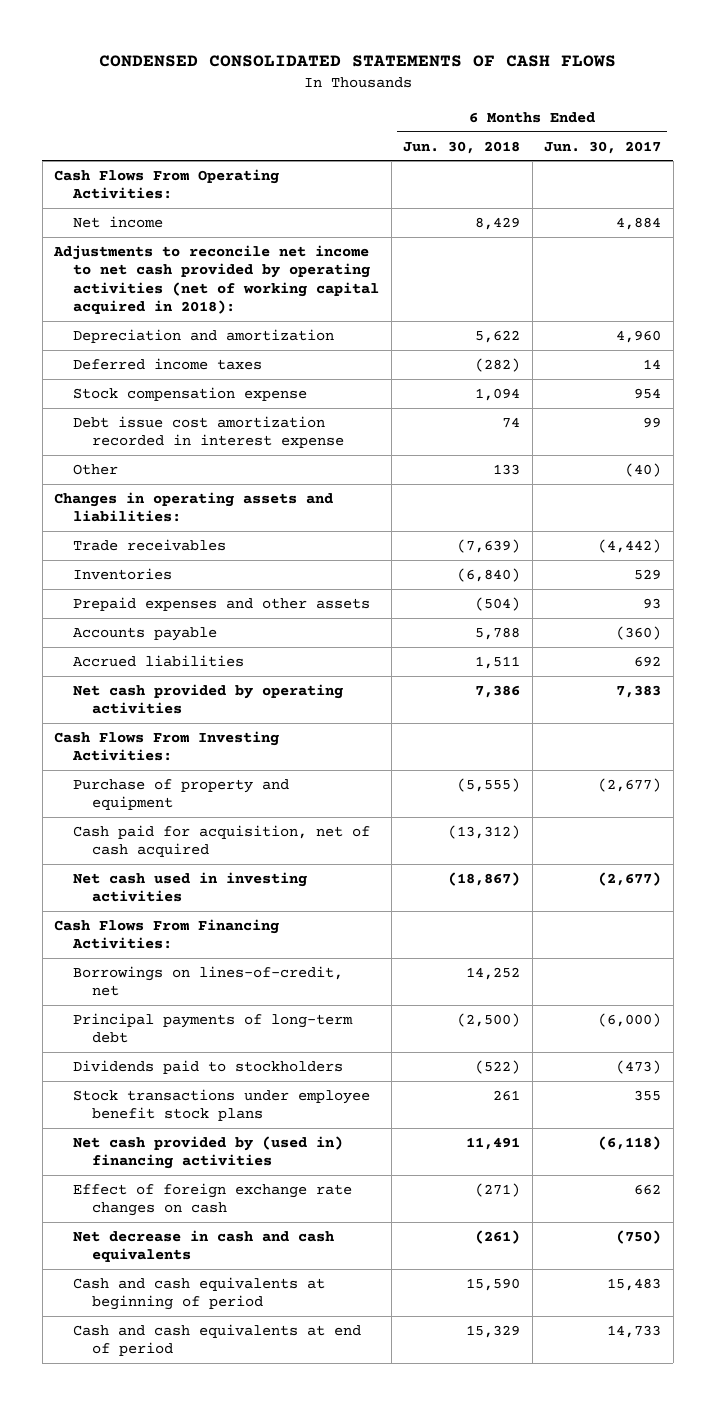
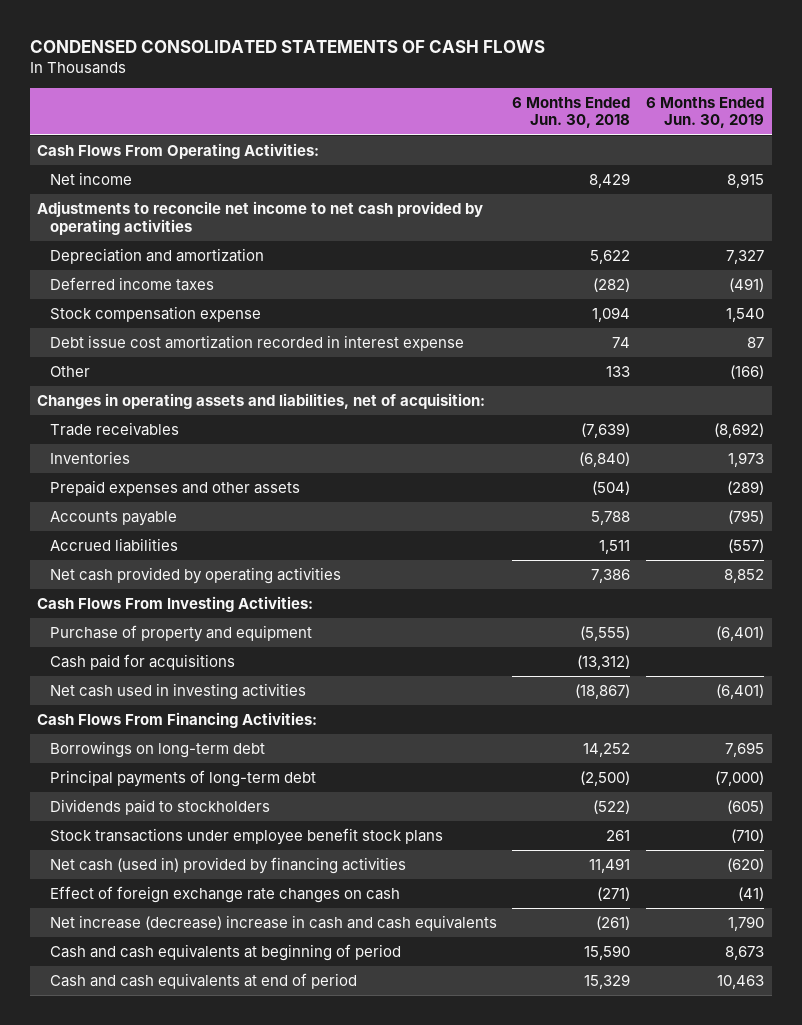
[544,140,662,154] Jun. 30, 2017 -> none
none -> [646,96,765,129] 6 Months Ended Jun. 30, 2019
[53,244,380,314] Adjustments to reconcile net income to net cash provided by operating activities (net of working capital acquired in 2018): -> [37,201,484,235] Adjustments to reconcile net income to net cash provided by operating activities
[54,491,334,523] Changes in operating assets and liabilities: -> [37,393,486,410] Changes in operating assets and liabilities, net of acquisition:
[73,824,371,858] Cash paid for acquisition, net of cash acquired -> [49,654,235,671] Cash paid for acquisitions
[73,965,344,997] Borrowings on lines-of-credit, net -> [49,741,265,759] Borrowings on long-term debt
[73,1135,344,1170] Net cash provided by (used in) financing activities -> [49,857,406,875] Net cash (used in) provided by financing activities
[73,1229,335,1263] Net decrease in cash and cash equivalents -> [49,915,497,932] Net increase (decrease) increase in cash and cash equivalents

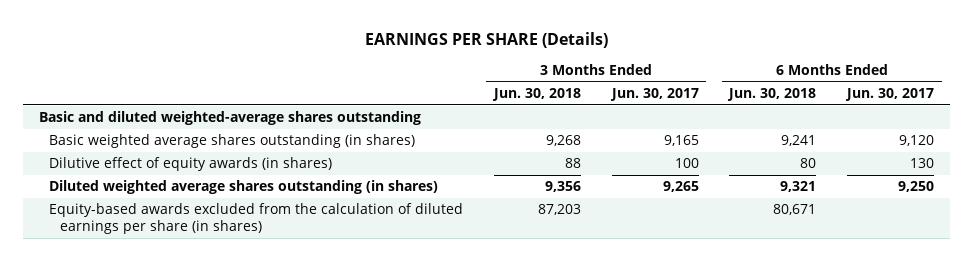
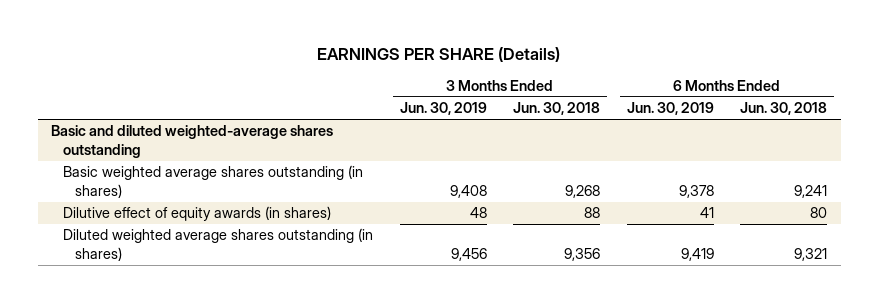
[609,88,699,102] Jun. 30, 2017 -> none
[845,88,935,102] Jun. 30, 2017 -> none
none -> [399,102,487,116] Jun. 30, 2019
none -> [626,102,714,116] Jun. 30, 2019
[49,203,464,235] Equity-based awards excluded from the calculation of diluted earnings per share (in shares) -> none

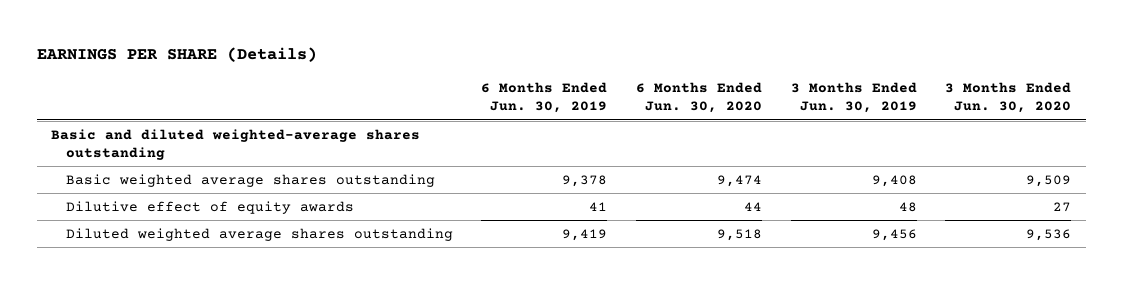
[513,102,601,116] Jun. 30, 2018 -> none
[740,102,828,116] Jun. 30, 2018 -> none
none -> [635,82,762,114] 6 Months Ended Jun. 30, 2020
none -> [945,82,1072,114] 3 Months Ended Jun. 30, 2020
[63,165,364,199] Basic weighted average shares outstanding (in shares) -> [65,173,435,187] Basic weighted average shares outstanding
[63,206,332,222] Dilutive effect of equity awards (in shares) -> [65,200,354,214] Dilutive effect of equity awards
[63,228,374,262] Diluted weighted average shares outstanding (in shares) -> [65,227,453,241] Diluted weighted average shares outstanding

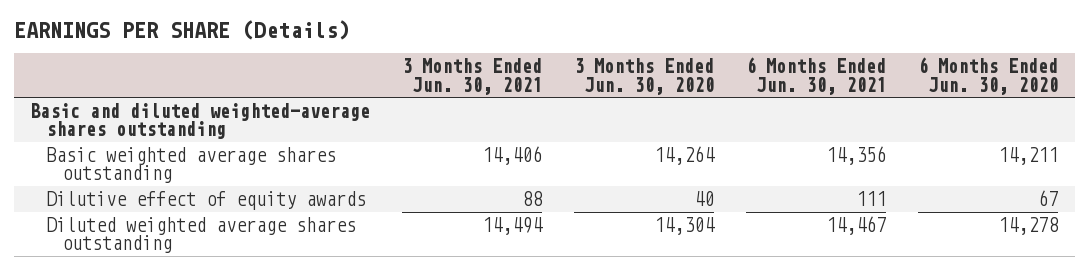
[481,82,608,114] 6 Months Ended Jun. 30, 2019 -> none
[790,82,917,114] 3 Months Ended Jun. 30, 2019 -> none
none -> [401,58,542,95] 3 Months Ended Jun. 30, 2021
none -> [746,57,887,95] 6 Months Ended Jun. 30, 2021
[716,174,762,187] 9,474 -> [998,146,1059,165] 14,211
[1026,174,1072,187] 9,509 -> [654,145,716,165] 14,264
[743,201,762,211] 44 -> [1038,189,1059,206] 67
[1053,201,1072,212] 27 -> [694,190,715,206] 40
[716,228,762,241] 9,518 -> [998,216,1060,235] 14,278
[1026,228,1072,241] 9,536 -> [654,216,716,235] 14,304

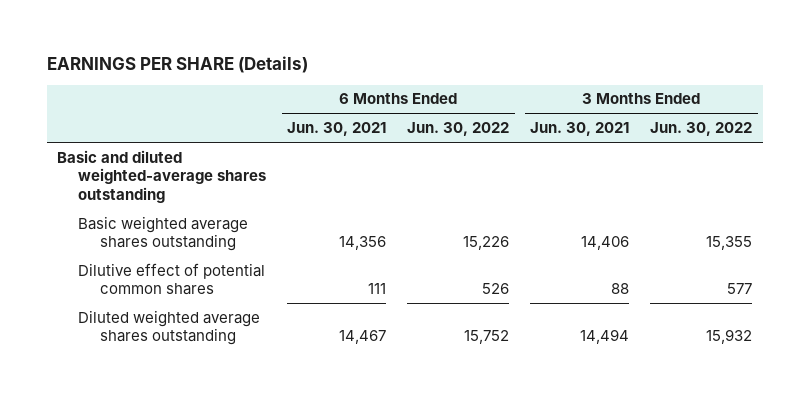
[574,58,715,95] 3 Months Ended Jun. 30, 2020 -> none
[918,57,1059,95] 6 Months Ended Jun. 30, 2020 -> none
none -> [407,122,510,137] Jun. 30, 2022
none -> [650,122,753,137] Jun. 30, 2022
[45,190,366,210] Dilutive effect of equity awards -> [78,262,266,296] Dilutive effect of potential common shares

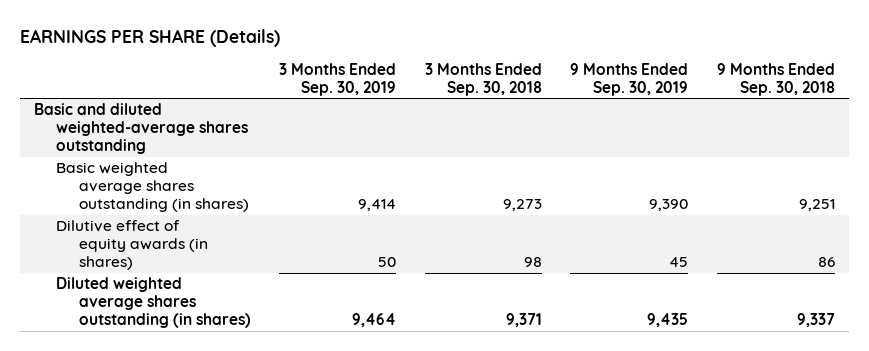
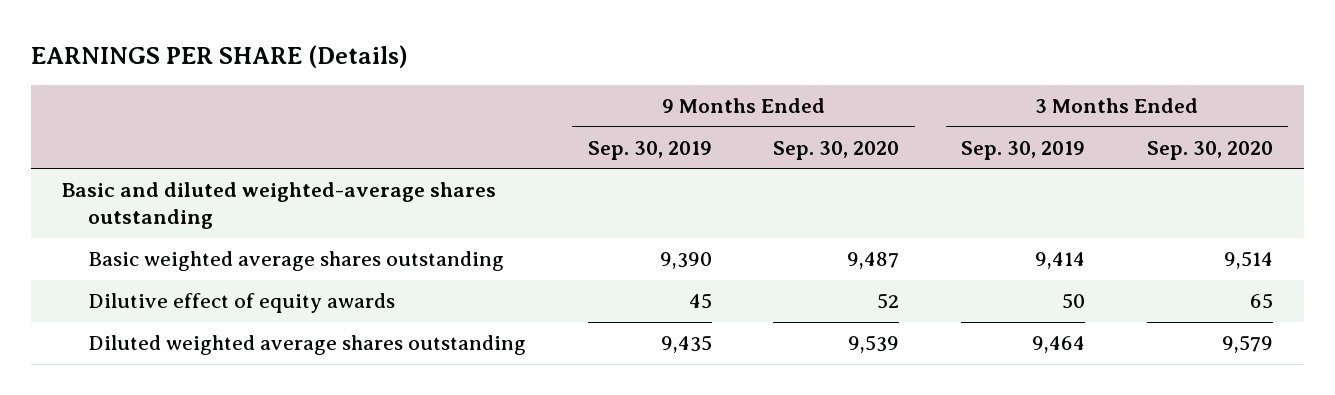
[424,62,542,96] 3 Months Ended Sep. 30, 2018 -> none
[717,62,836,96] 9 Months Ended Sep. 30, 2018 -> none
none -> [773,140,900,160] Sep. 30, 2020
none -> [1146,140,1273,160] Sep. 30, 2020
[56,162,249,213] Basic weighted average shares outstanding (in shares) -> [88,251,505,272] Basic weighted average shares outstanding
[56,220,208,271] Dilutive effect of equity awards (in shares) -> [88,293,396,314] Dilutive effect of equity awards
[56,277,251,329] Diluted weighted average shares outstanding (in shares) -> [88,335,527,356] Diluted weighted average shares outstanding

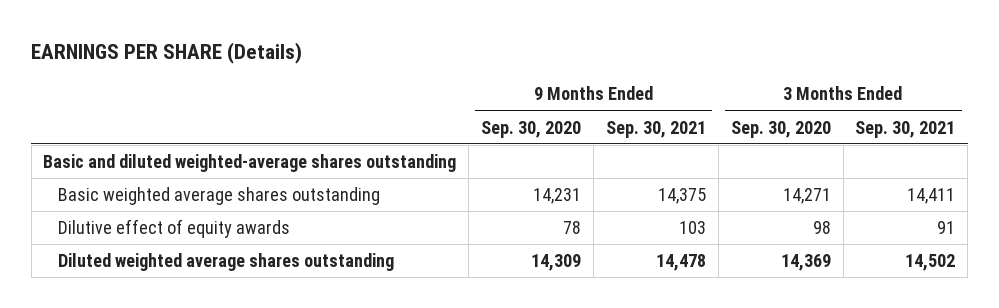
[587,140,712,160] Sep. 30, 2019 -> none
[961,140,1086,160] Sep. 30, 2019 -> none
none -> [605,120,706,138] Sep. 30, 2021
none -> [855,120,956,138] Sep. 30, 2021
[847,252,900,270] 9,487 -> [533,188,582,205] 14,231
[1223,251,1273,270] 9,514 -> [782,188,831,205] 14,271
[877,293,900,310] 52 -> [563,221,582,235] 78
[1249,293,1273,310] 65 -> [812,221,831,235] 98
[848,335,900,354] 9,539 -> [531,254,582,272] 14,309
[1221,335,1273,354] 9,579 -> [780,254,831,272] 14,369

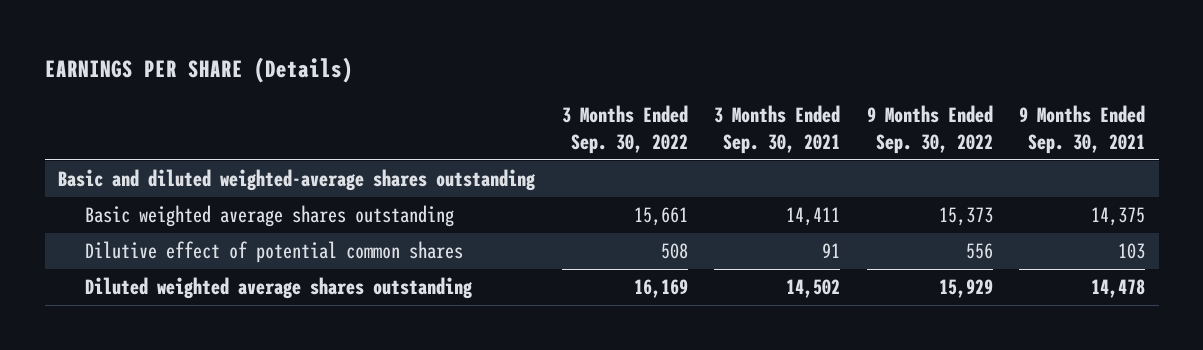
[481,120,582,138] Sep. 30, 2020 -> none
[730,120,831,138] Sep. 30, 2020 -> none
none -> [561,105,688,154] 3 Months Ended Sep. 30, 2022
none -> [866,105,993,154] 9 Months Ended Sep. 30, 2022
[58,219,291,239] Dilutive effect of equity awards -> [85,241,464,264] Dilutive effect of potential common shares

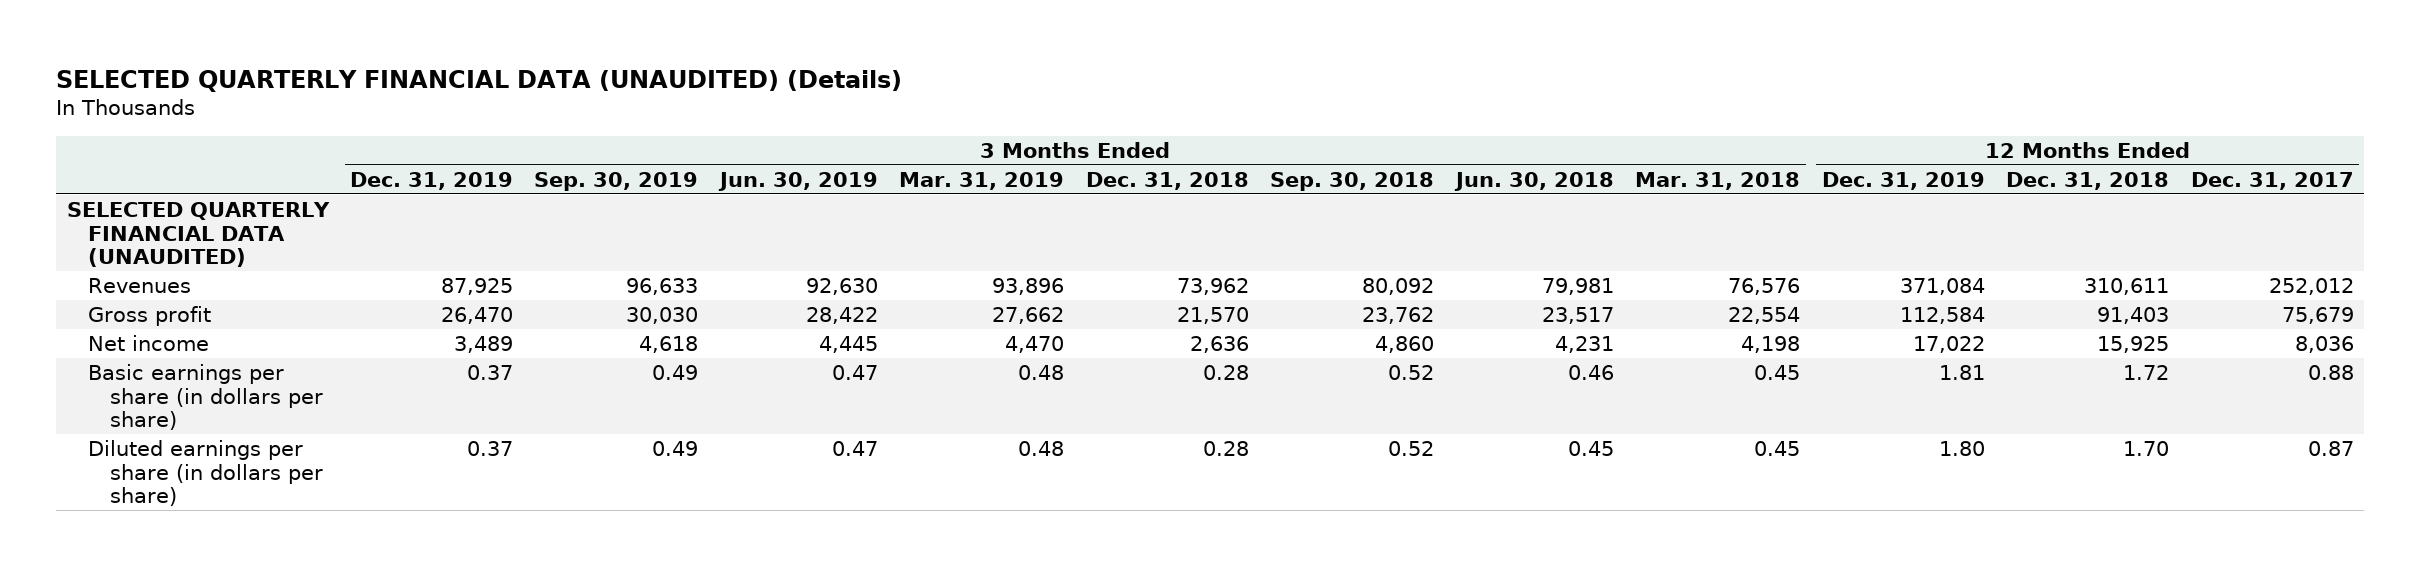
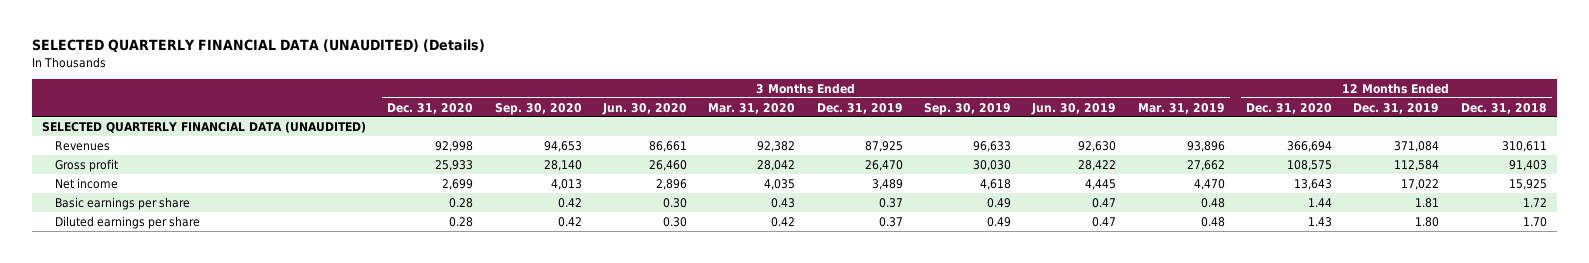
[1085,171,1249,190] Dec. 31, 2018 -> none
[1270,171,1435,191] Sep. 30, 2018 -> none
[1453,171,1614,191] Jun. 30, 2018 -> none
[1635,171,1801,190] Mar. 31, 2018 -> none
[2190,171,2354,190] Dec. 31, 2017 -> none
none -> [387,102,474,114] Dec. 31, 2020
none -> [494,102,582,115] Sep. 30, 2020
none -> [602,102,688,115] Jun. 30, 2020
none -> [708,102,796,114] Mar. 31, 2020
none -> [1246,102,1333,114] Dec. 31, 2020
[88,363,323,431] Basic earnings per share (in dollars per share) -> [54,196,190,210] Basic earnings per share
[88,439,323,507] Diluted earnings per share (in dollars per share) -> [54,215,200,229] Diluted earnings per share

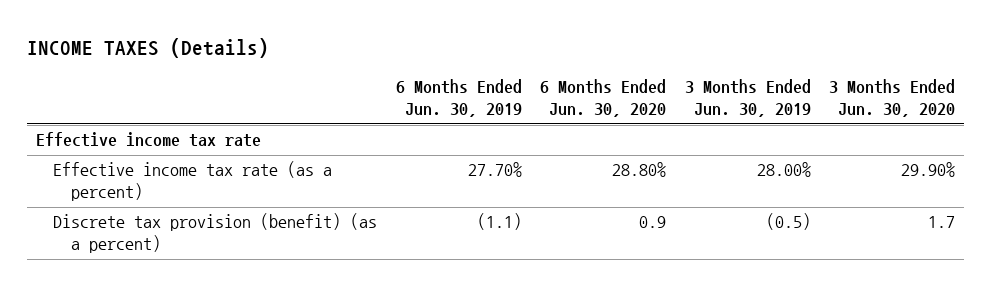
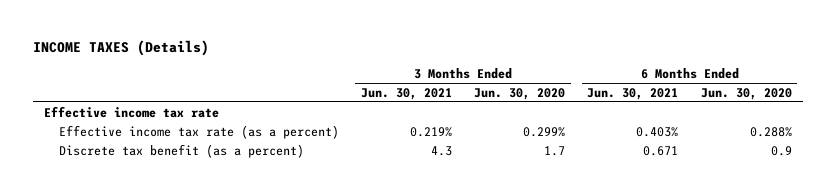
[395,79,522,118] 6 Months Ended Jun. 30, 2019 -> none
[684,79,811,118] 3 Months Ended Jun. 30, 2019 -> none
none -> [360,87,452,100] Jun. 30, 2021
none -> [587,87,679,100] Jun. 30, 2021
[612,162,667,178] 28.80% -> [749,126,792,137] 0.288%
[900,162,955,178] 29.90% -> [523,126,566,137] 0.299%
[53,213,378,254] Discrete tax provision (benefit) (as a percent) -> [58,143,304,158] Discrete tax benefit (as a percent)

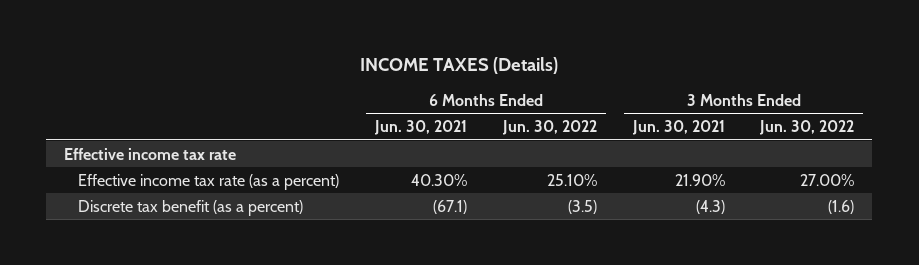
[474,87,566,100] Jun. 30, 2020 -> none
[700,87,792,100] Jun. 30, 2020 -> none
none -> [501,120,597,136] Jun. 30, 2022
none -> [759,120,855,136] Jun. 30, 2022
[409,126,452,137] 0.219% -> [674,173,725,186] 21.90%
[636,126,679,137] 0.403% -> [410,173,467,186] 40.30%
[430,145,452,156] 4.3 -> [695,199,725,214] (4.3)
[643,145,679,156] 0.671 -> [432,199,467,214] (67.1)

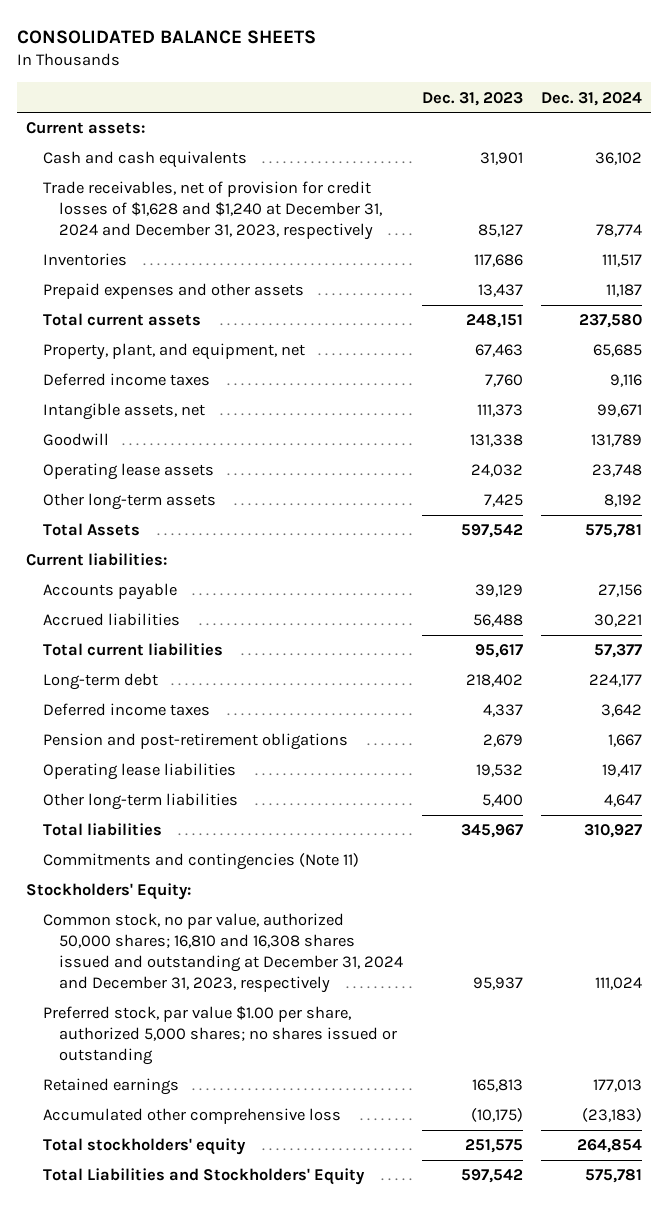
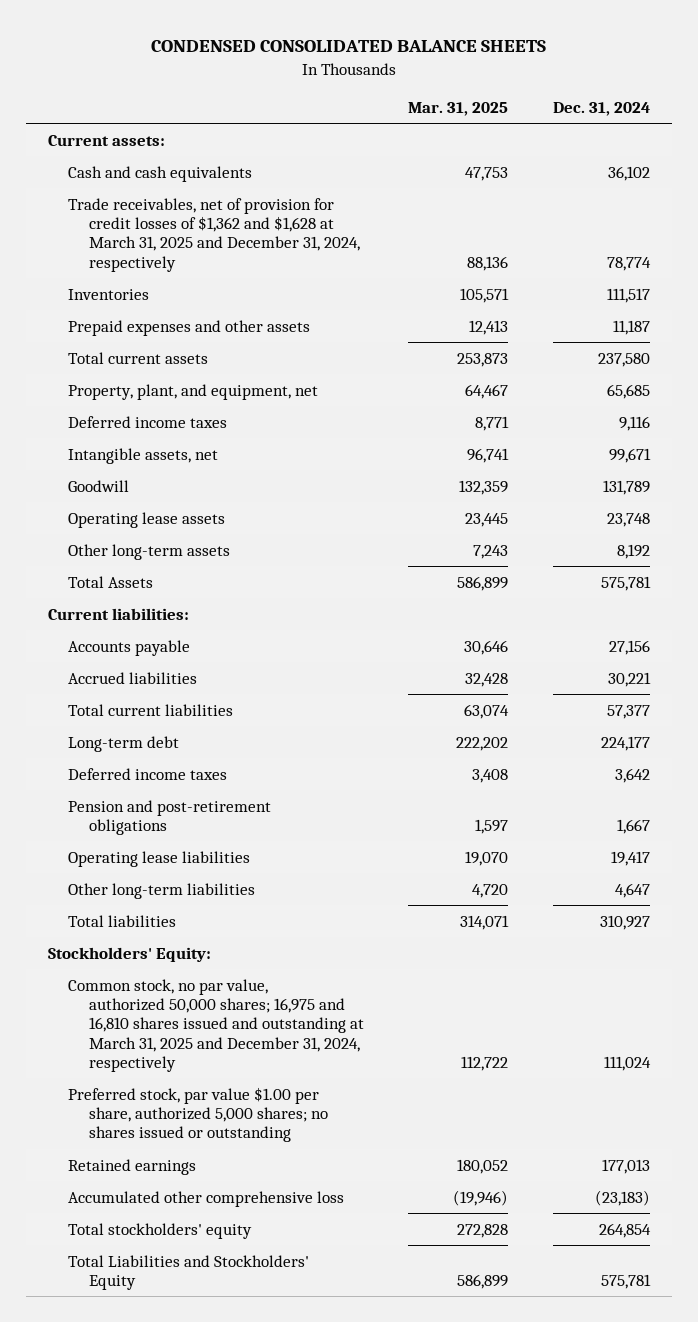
[17,29,317,44] CONSOLIDATED BALANCE SHEETS -> [150,40,546,53] CONDENSED CONSOLIDATED BALANCE SHEETS
[421,91,523,106] Dec. 31, 2023 -> none
none -> [408,101,509,116] Mar. 31, 2025
[42,181,383,241] Trade receivables, net of provision for credit losses of $1,628 and $1,240 at December 31, 2024 and December 31, 2023, respectively -> [68,197,360,272] Trade receivables, net of provision for credit losses of $1,362 and $1,628 at March 31, 2025 and December 31, 2024, respectively
[42,853,359,871] Commitments and contingencies (Note 11) -> none
[42,913,404,994] Common stock, no par value, authorized 50,000 shares; 16,810 and 16,308 shares issued and outstanding at December 31, 2024 and December 31, 2023, respectively -> [68,978,364,1073] Common stock, no par value, authorized 50,000 shares; 16,975 and 16,810 shares issued and outstanding at March 31, 2025 and December 31, 2024, respectively

